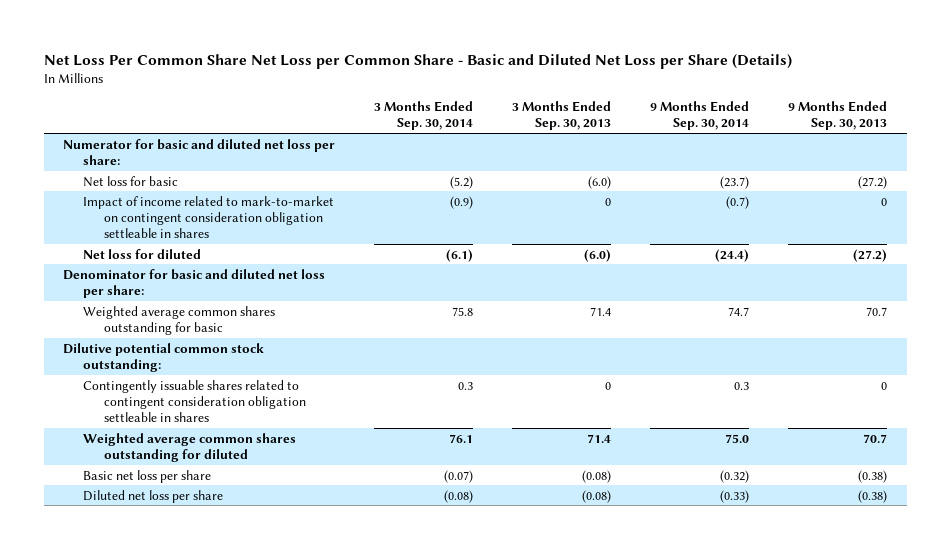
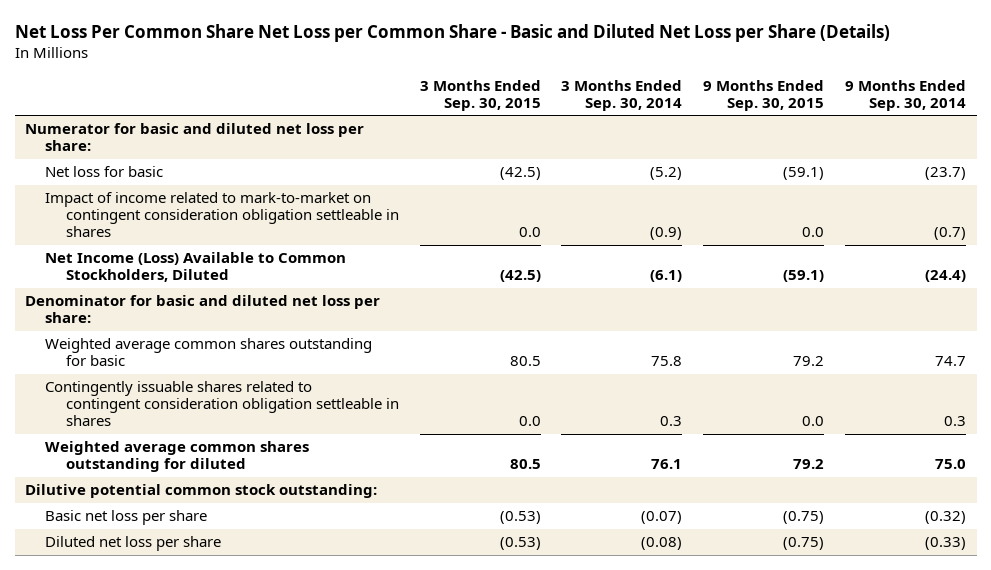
[512,101,612,131] 3 Months Ended Sep. 30, 2013 -> none
[788,101,888,131] 9 Months Ended Sep. 30, 2013 -> none
none -> [419,79,541,111] 3 Months Ended Sep. 30, 2015
none -> [703,79,825,111] 9 Months Ended Sep. 30, 2015
[83,248,202,259] Net loss for diluted -> [45,252,347,283] Net Income (Loss) Available to Common Stockholders, Diluted
[63,342,265,372] Dilutive potential common stock outstanding: -> [24,484,377,499] Dilutive potential common stock outstanding:

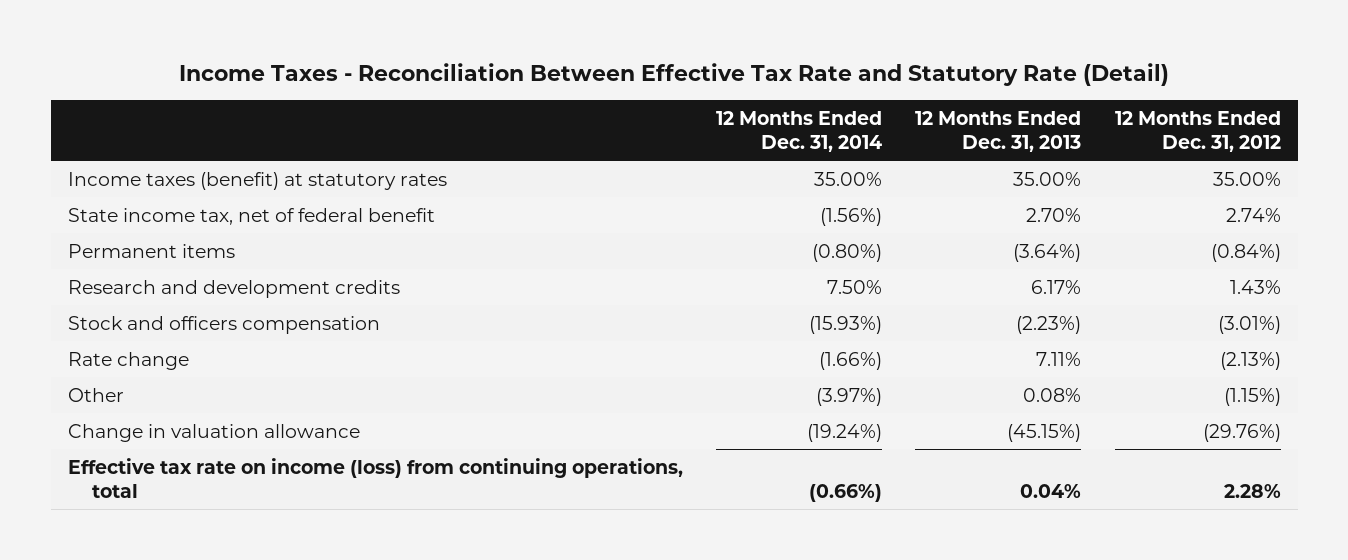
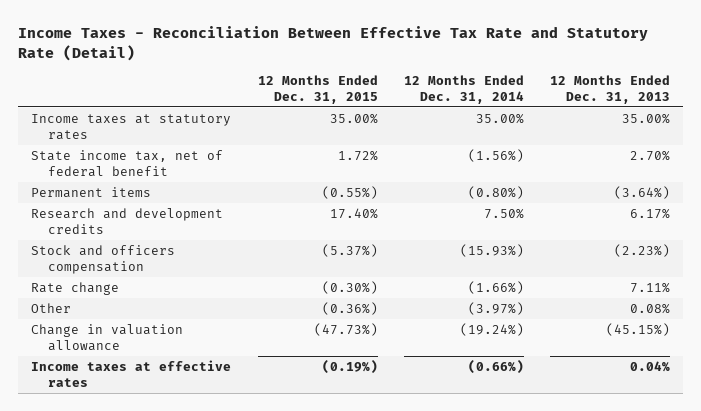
[1114,110,1281,152] 12 Months Ended Dec. 31, 2012 -> none
none -> [257,74,378,105] 12 Months Ended Dec. 31, 2015
[67,171,447,190] Income taxes (benefit) at statutory rates -> [31,113,232,140] Income taxes at statutory rates
[67,457,683,498] Effective tax rate on income (loss) from continuing operations, total -> [31,359,232,387] Income taxes at effective rates

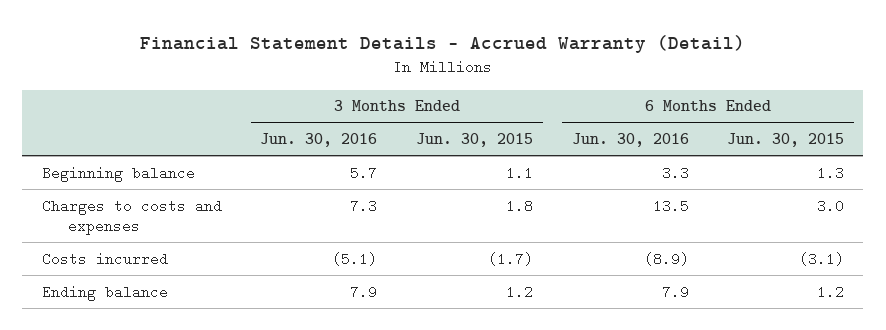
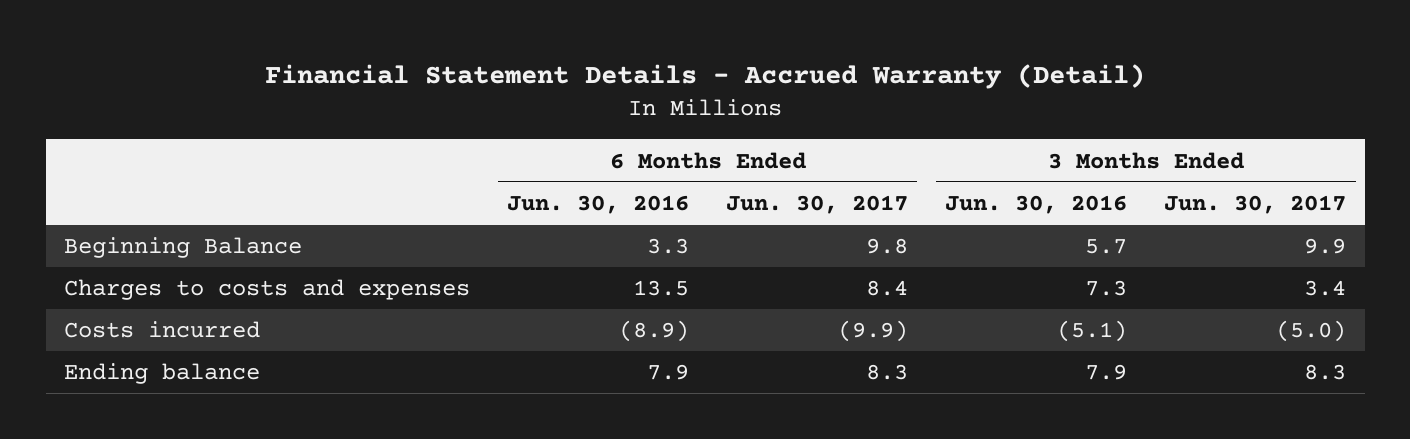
[415,132,533,147] Jun. 30, 2015 -> none
[727,132,845,147] Jun. 30, 2015 -> none
none -> [726,194,909,214] Jun. 30, 2017
none -> [1164,194,1347,214] Jun. 30, 2017
[41,165,195,182] Beginning balance -> [64,237,303,259] Beginning Balance

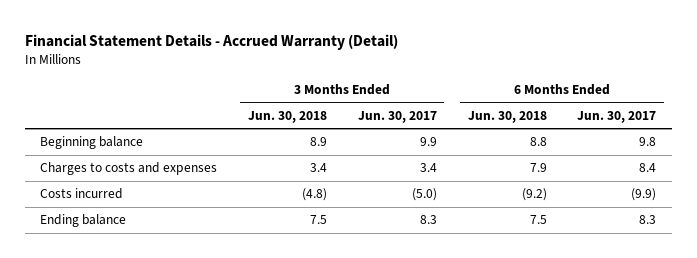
[507,194,690,214] Jun. 30, 2016 -> none
[945,194,1128,214] Jun. 30, 2016 -> none
none -> [247,111,327,124] Jun. 30, 2018
none -> [467,111,547,124] Jun. 30, 2018
[64,237,303,259] Beginning Balance -> [40,136,144,150] Beginning balance

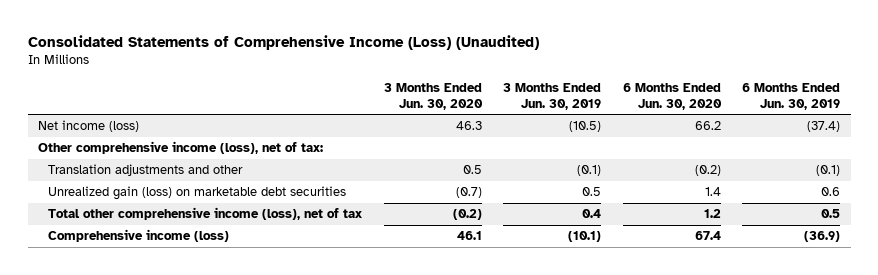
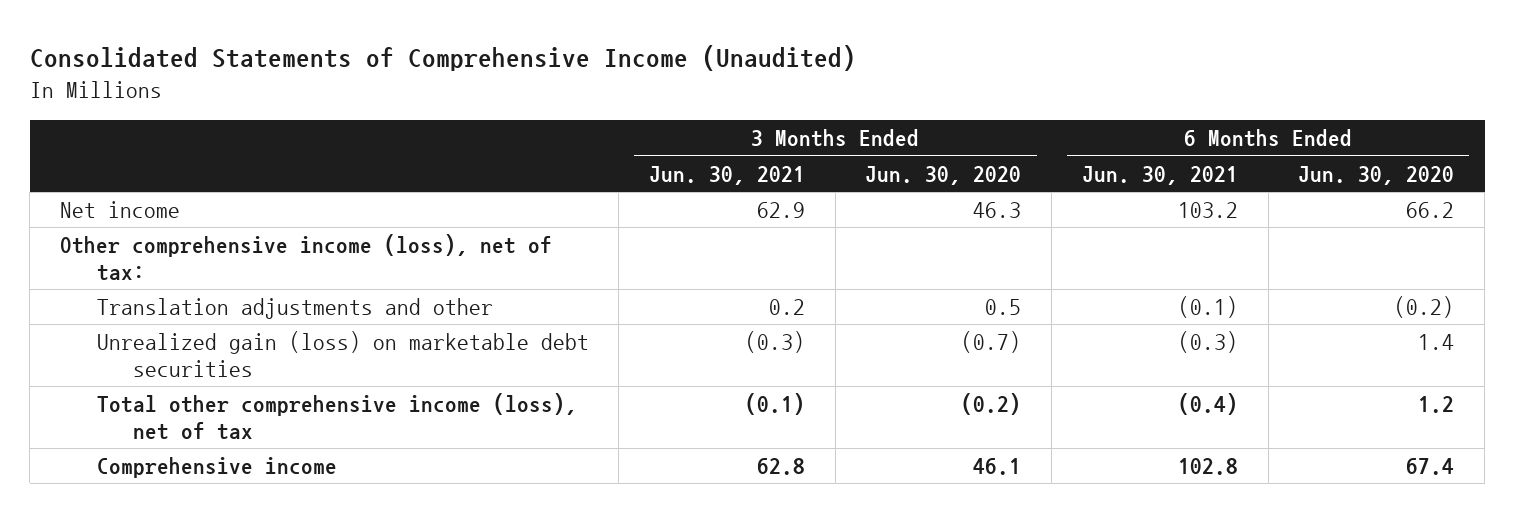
[27,35,539,51] Consolidated Statements of Comprehensive Income (Loss) (Unaudited) -> [29,44,856,71] Consolidated Statements of Comprehensive Income (Unaudited)
[503,83,602,110] 3 Months Ended Jun. 30, 2019 -> none
[742,83,841,110] 6 Months Ended Jun. 30, 2019 -> none
none -> [649,165,806,185] Jun. 30, 2021
none -> [1081,165,1238,185] Jun. 30, 2021
[38,120,140,133] Net income (loss) -> [59,201,180,219] Net income
[48,229,230,243] Comprehensive income (loss) -> [96,457,337,479] Comprehensive income

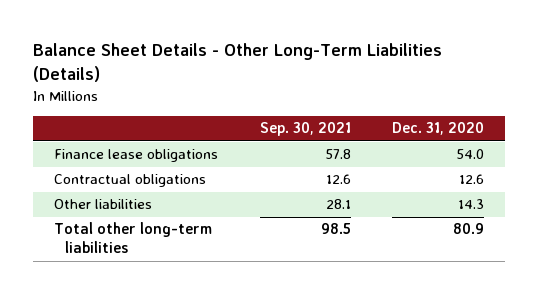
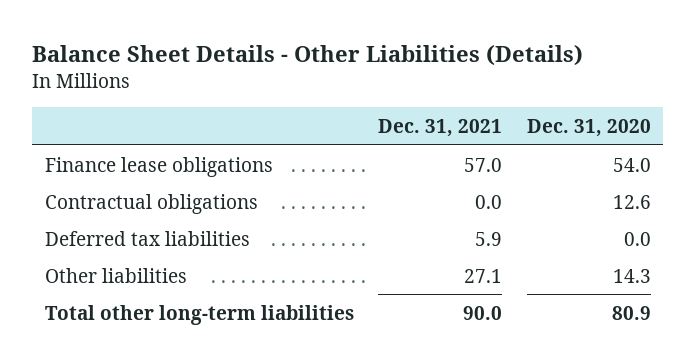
[32,43,442,83] Balance Sheet Details - Other Long-Term Liabilities (Details) -> [32,45,584,67] Balance Sheet Details - Other Liabilities (Details)
[259,122,351,137] Sep. 30, 2021 -> none
none -> [378,118,503,137] Dec. 31, 2021
none -> [44,230,250,246] Deferred tax liabilities

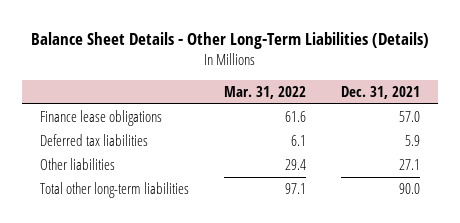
[32,45,584,67] Balance Sheet Details - Other Liabilities (Details) -> [30,31,429,49] Balance Sheet Details - Other Long-Term Liabilities (Details)
[526,118,651,137] Dec. 31, 2020 -> none
none -> [223,86,306,100] Mar. 31, 2022
[44,193,258,214] Contractual obligations -> none

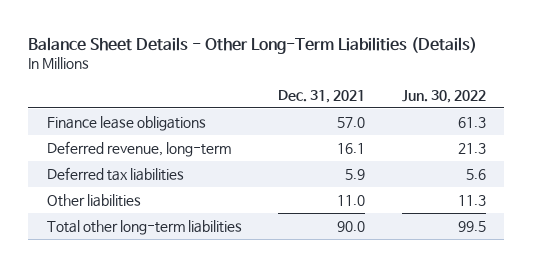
[223,86,306,100] Mar. 31, 2022 -> none
none -> [402,89,487,103] Jun. 30, 2022
none -> [46,140,231,157] Deferred revenue, long-term
[399,159,421,171] 27.1 -> [337,194,366,206] 11.0

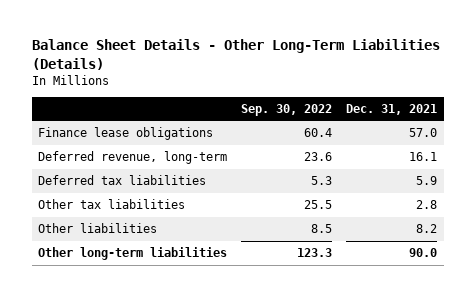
[402,89,487,103] Jun. 30, 2022 -> none
none -> [241,103,333,116] Sep. 30, 2022
none -> [38,199,186,210] Other tax liabilities
[337,194,366,206] 11.0 -> [415,224,437,234] 8.2
[46,219,242,235] Total other long-term liabilities -> [38,247,228,261] Other long-term liabilities

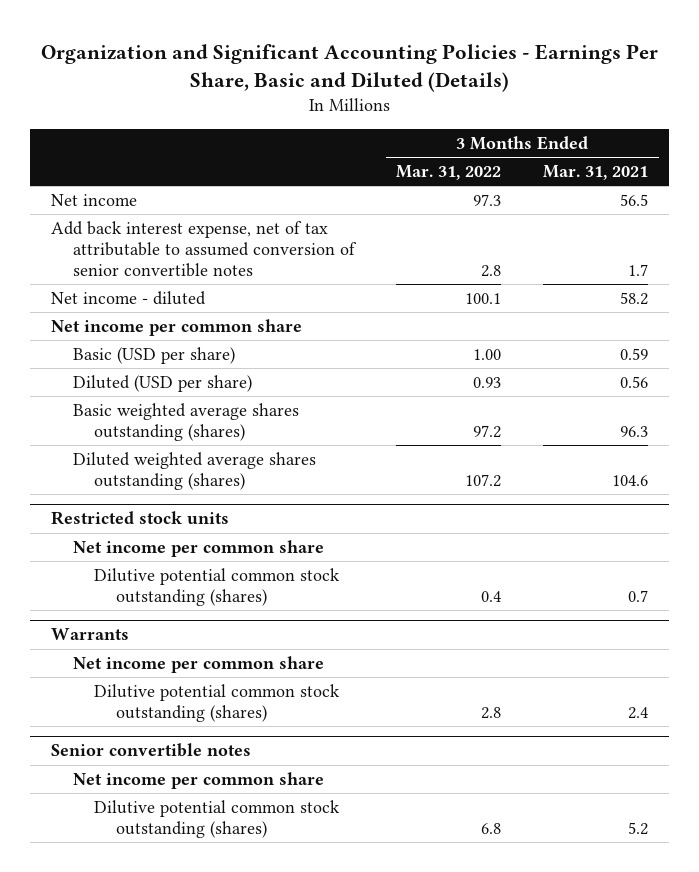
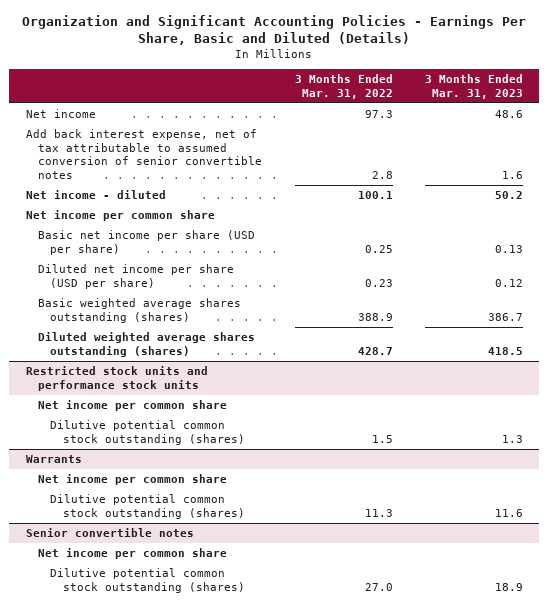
[543,165,649,181] Mar. 31, 2021 -> none
none -> [425,74,524,99] 3 Months Ended Mar. 31, 2023
[72,346,235,364] Basic (USD per share) -> [37,230,255,255] Basic net income per share (USD per share)
[473,348,502,360] 1.00 -> [364,244,393,253] 0.25
[72,374,252,392] Diluted (USD per share) -> [37,264,234,289] Diluted net income per share (USD per share)
[473,376,502,388] 0.93 -> [364,278,393,287] 0.23
[473,425,502,439] 97.2 -> [357,312,393,321] 388.9
[465,474,502,488] 107.2 -> [357,346,393,355] 428.7
[51,511,230,526] Restricted stock units -> [25,366,208,391] Restricted stock units and performance stock units
[481,591,502,603] 0.4 -> [371,434,393,443] 1.5
[481,707,502,720] 2.8 -> [364,508,393,517] 11.3
[481,823,502,835] 6.8 -> [364,582,393,591] 27.0

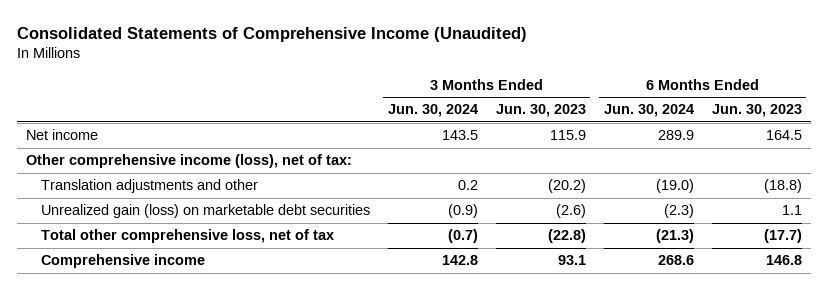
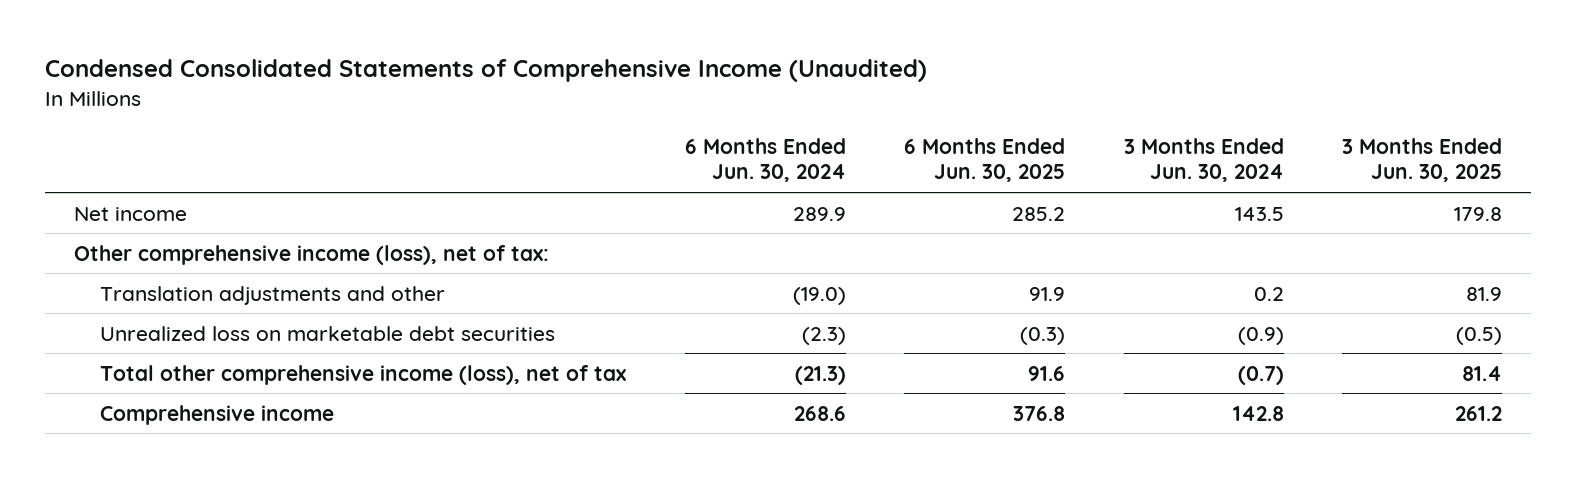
[16,27,527,43] Consolidated Statements of Comprehensive Income (Unaudited) -> [45,59,928,83] Condensed Consolidated Statements of Comprehensive Income (Unaudited)
[495,104,586,118] Jun. 30, 2023 -> none
[711,104,802,118] Jun. 30, 2023 -> none
none -> [904,137,1066,183] 6 Months Ended Jun. 30, 2025
none -> [1341,137,1502,183] 3 Months Ended Jun. 30, 2025
[41,204,371,219] Unrealized gain (loss) on marketable debt securities -> [100,325,556,341] Unrealized loss on marketable debt securities
[41,229,335,244] Total other comprehensive loss, net of tax -> [100,364,627,385] Total other comprehensive income (loss), net of tax

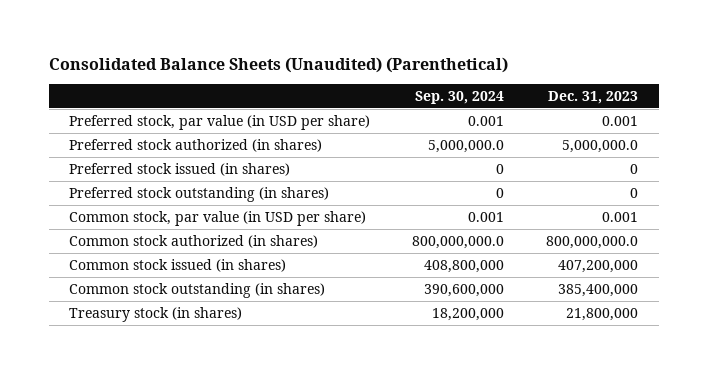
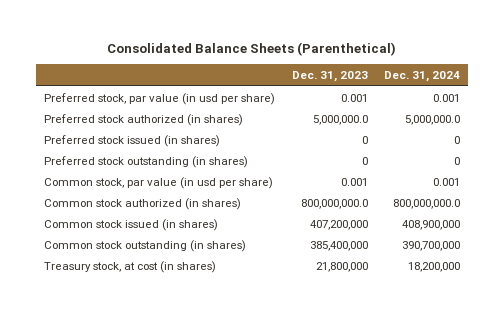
[48,57,508,74] Consolidated Balance Sheets (Unaudited) (Parenthetical) -> [107,42,397,57] Consolidated Balance Sheets (Parenthetical)
[415,90,505,104] Sep. 30, 2024 -> none
none -> [384,71,461,83] Dec. 31, 2024
[69,114,371,130] Preferred stock, par value (in USD per share) -> [43,92,275,105] Preferred stock, par value (in usd per share)
[69,210,367,226] Common stock, par value (in USD per share) -> [43,176,273,189] Common stock, par value (in usd per share)
[69,306,243,322] Treasury stock (in shares) -> [43,260,216,273] Treasury stock, at cost (in shares)

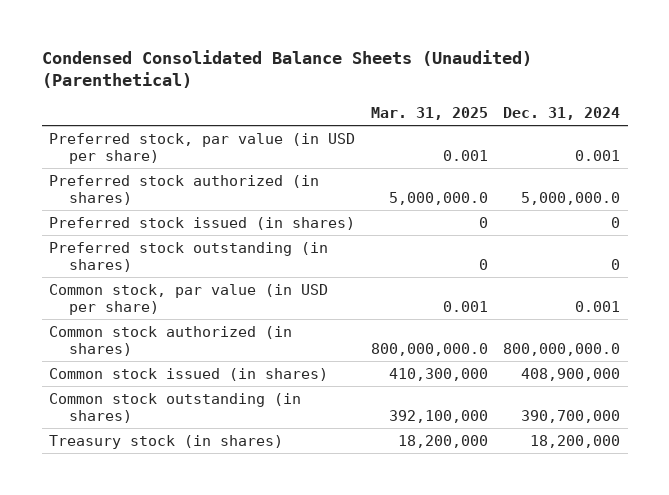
[107,42,397,57] Consolidated Balance Sheets (Parenthetical) -> [41,49,532,89] Condensed Consolidated Balance Sheets (Unaudited) (Parenthetical)
[291,71,368,83] Dec. 31, 2023 -> none
none -> [370,107,488,121] Mar. 31, 2025
[43,92,275,105] Preferred stock, par value (in usd per share) -> [49,132,356,164] Preferred stock, par value (in USD per share)
[43,176,273,189] Common stock, par value (in usd per share) -> [49,283,329,315] Common stock, par value (in USD per share)
[43,260,216,273] Treasury stock, at cost (in shares) -> [49,434,284,449] Treasury stock (in shares)

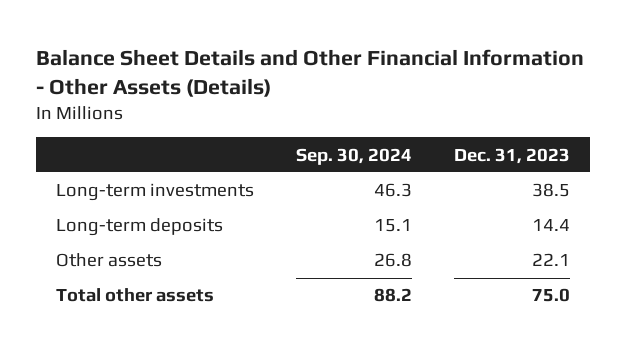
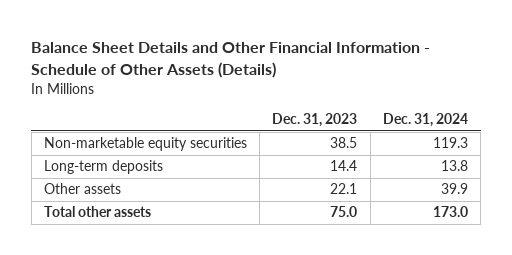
[35,48,584,97] Balance Sheet Details and Other Financial Information - Other Assets (Details) -> [31,42,431,78] Balance Sheet Details and Other Financial Information - Schedule of Other Assets (Details)
[296,147,413,165] Sep. 30, 2024 -> none
none -> [382,113,468,128] Dec. 31, 2024
[56,183,255,202] Long-term investments -> [44,137,248,152] Non-marketable equity securities

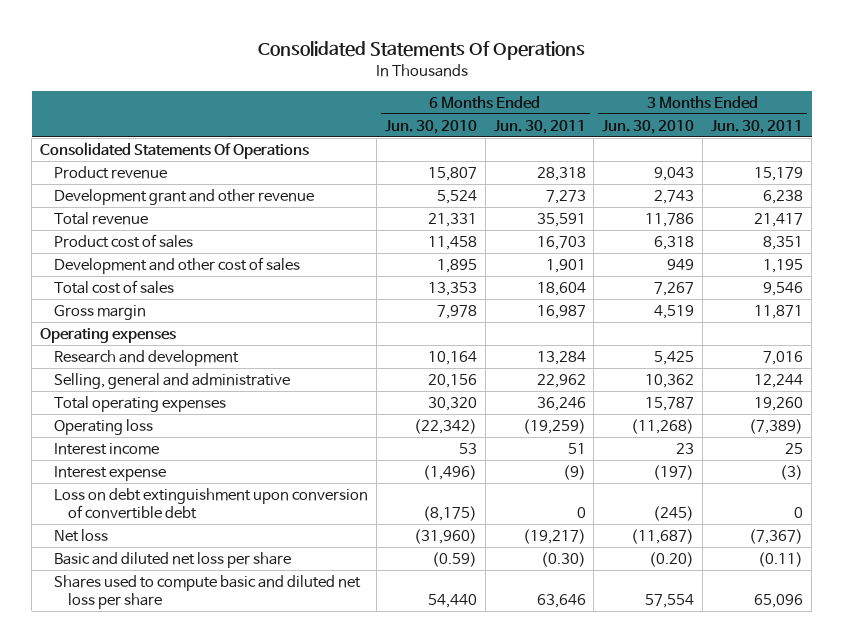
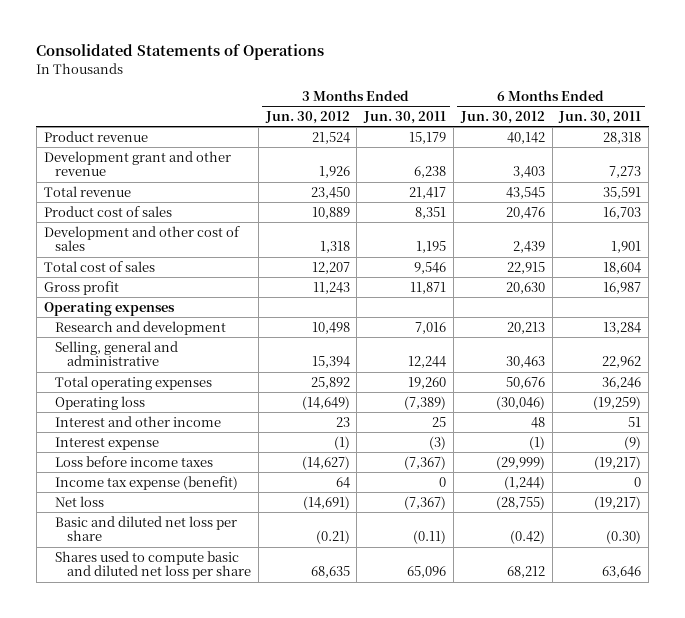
[257,41,585,61] Consolidated Statements Of Operations -> [36,44,325,61] Consolidated Statements of Operations
[384,119,477,134] Jun. 30, 2010 -> none
[602,119,695,134] Jun. 30, 2010 -> none
none -> [264,110,350,124] Jun. 30, 2012
none -> [459,110,545,124] Jun. 30, 2012
[40,141,310,159] Consolidated Statements Of Operations -> none
[53,304,146,320] Gross margin -> [43,280,119,295] Gross profit
[53,442,159,455] Interest income -> [55,415,222,427] Interest and other income
[53,487,368,519] Loss on debt extinguishment upon conversion of convertible debt -> none
none -> [55,455,214,467] Loss before income taxes
none -> [55,475,239,490] Income tax expense (benefit)

